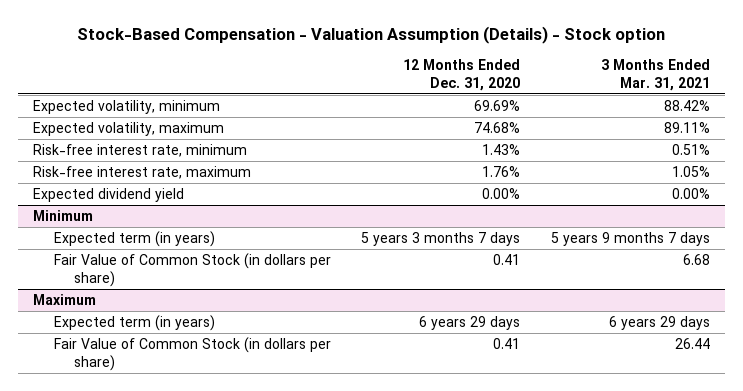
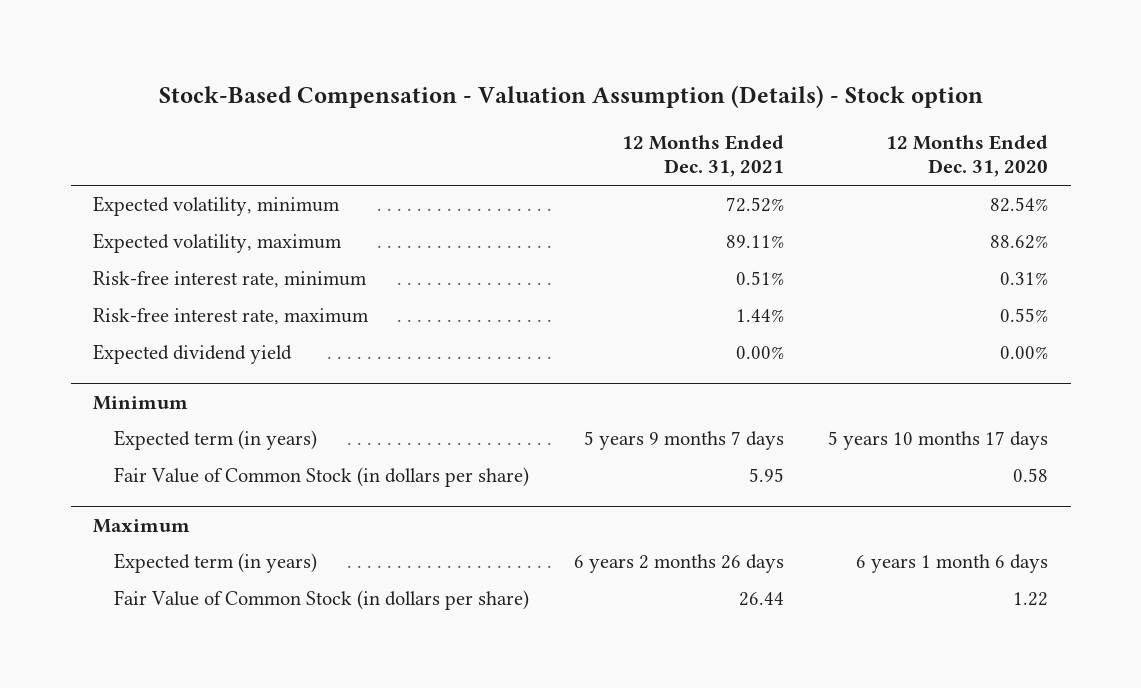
[600,58,710,91] 3 Months Ended Mar. 31, 2021 -> none
none -> [621,134,784,178] 12 Months Ended Dec. 31, 2021
[474,99,521,111] 69.69% -> [990,197,1049,213] 82.54%
[474,121,521,133] 74.68% -> [990,235,1049,250] 88.62%
[482,143,521,155] 1.43% -> [1000,272,1049,286] 0.31%
[482,165,521,177] 1.76% -> [1000,308,1049,323] 0.55%
[361,231,521,246] 5 years 3 months 7 days -> [828,431,1049,451] 5 years 10 months 17 days
[493,253,521,265] 0.41 -> [1013,468,1049,483] 0.58
[419,315,521,330] 6 years 29 days -> [856,554,1049,574] 6 years 1 month 6 days
[493,337,521,349] 0.41 -> [1013,592,1049,607] 1.22

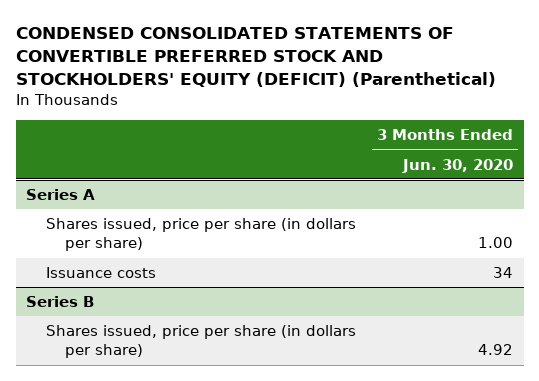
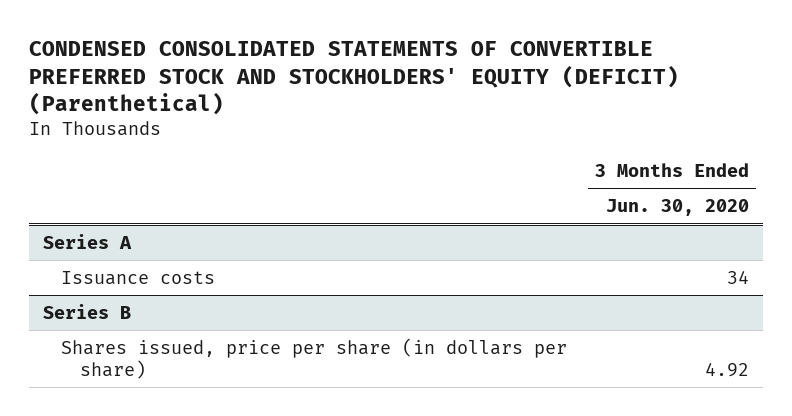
[45,218,356,252] Shares issued, price per share (in dollars per share) -> none

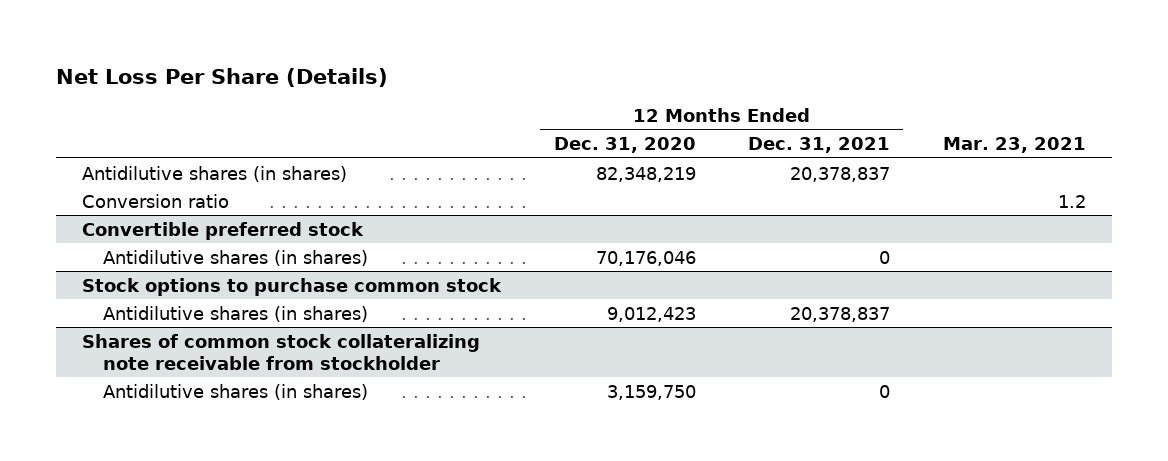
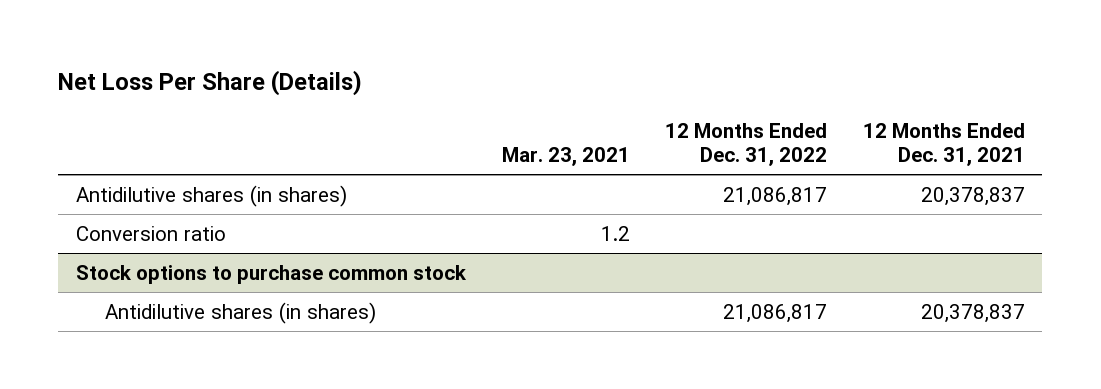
[553,137,696,154] Dec. 31, 2020 -> none
none -> [665,122,828,166] 12 Months Ended Dec. 31, 2022
[82,221,365,240] Convertible preferred stock -> none
[102,249,368,266] Antidilutive shares (in shares) -> none
[82,333,481,370] Shares of common stock collateralizing note receivable from stockholder -> none
[102,383,368,400] Antidilutive shares (in shares) -> none

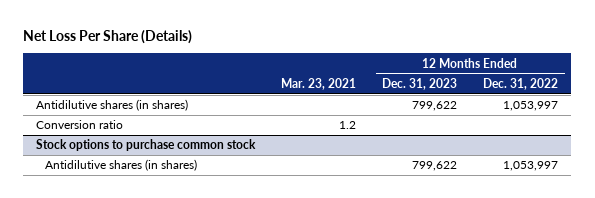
[862,122,1025,166] 12 Months Ended Dec. 31, 2021 -> none
none -> [382,77,458,90] Dec. 31, 2023
[723,186,828,206] 21,086,817 -> [503,101,559,112] 1,053,997
[723,303,828,323] 21,086,817 -> [503,161,559,172] 1,053,997

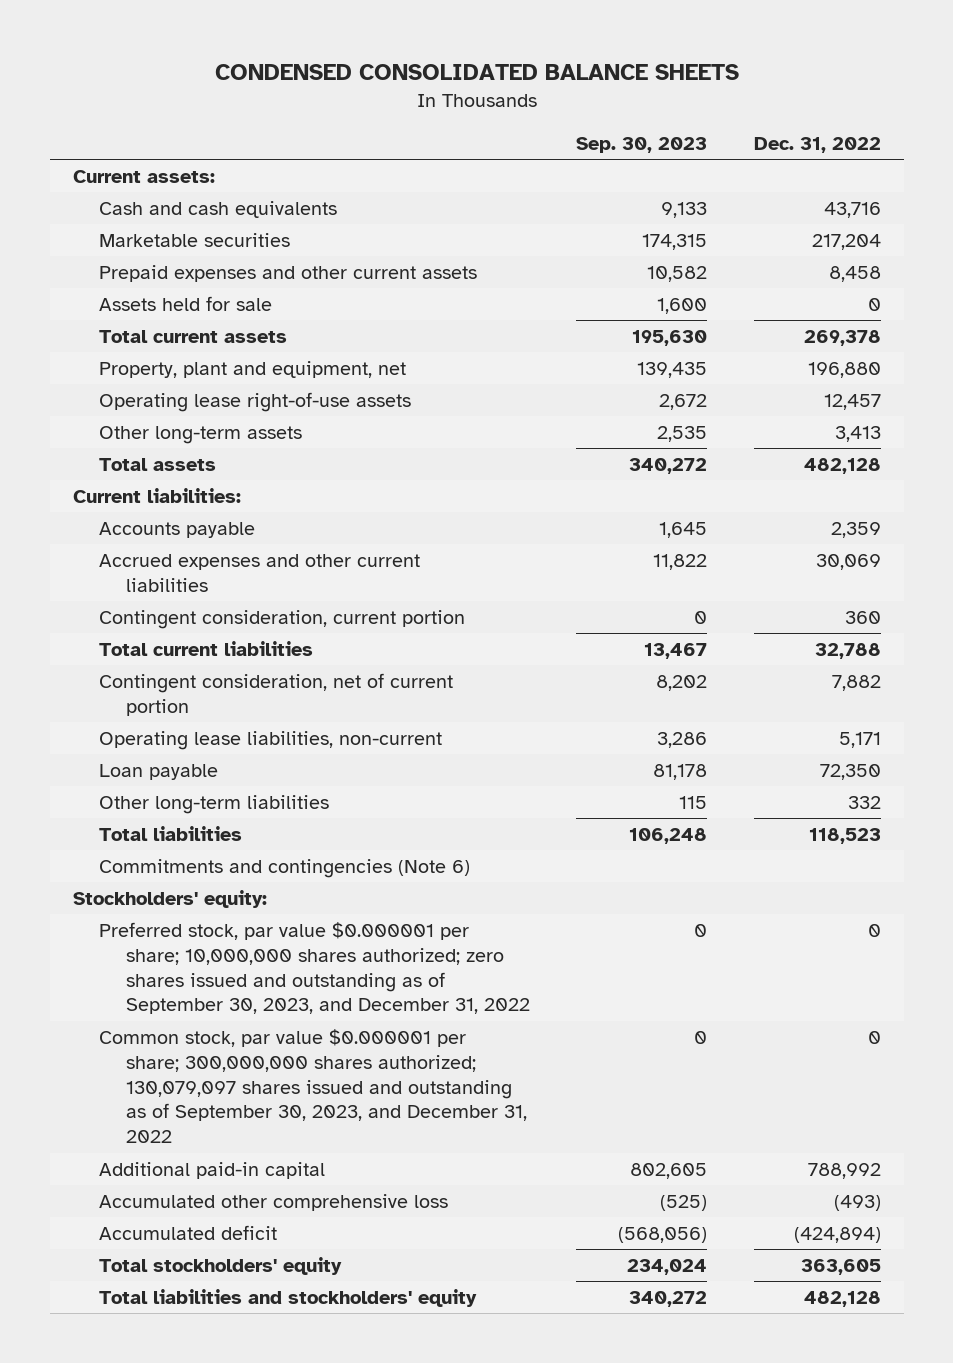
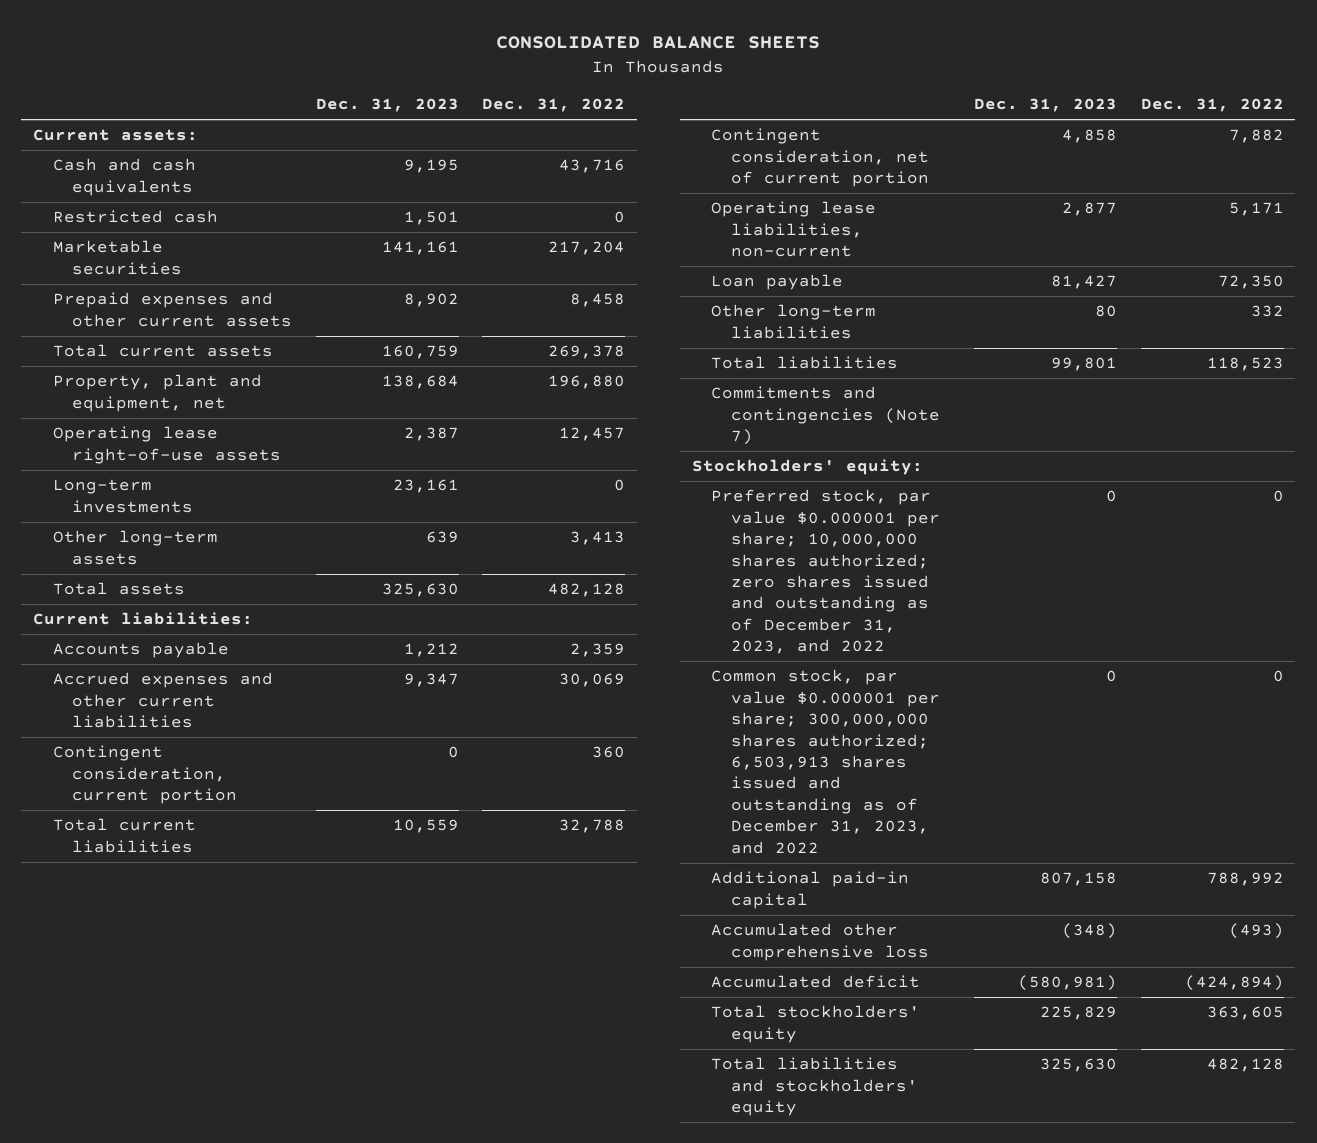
[214,64,739,81] CONDENSED CONSOLIDATED BALANCE SHEETS -> [496,36,821,50] CONSOLIDATED BALANCE SHEETS
[576,137,708,154] Sep. 30, 2023 -> none
none -> [315,98,459,113] Dec. 31, 2023
none -> [52,210,218,224] Restricted cash
[99,295,273,311] Assets held for sale -> none
none -> [52,479,194,513] Long-term investments
[99,858,471,878] Commitments and contingencies (Note 6) -> [711,386,940,446] Commitments and contingencies (Note 7)
[99,921,531,1015] Preferred stock, par value $0.000001 per share; 10,000,000 shares authorized; zero shares issued and outstanding as of September 30, 2023, and December 31, 2022 -> [711,489,940,655] Preferred stock, par value $0.000001 per share; 10,000,000 shares authorized; zero shares issued and outstanding as of December 31, 2023, and 2022
[99,1028,528,1144] Common stock, par value $0.000001 per share; 300,000,000 shares authorized; 130,079,097 shares issued and outstanding as of September 30, 2023, and December 31, 2022 -> [711,669,940,854] Common stock, par value $0.000001 per share; 300,000,000 shares authorized; 6,503,913 shares issued and outstanding as of December 31, 2023, and 2022

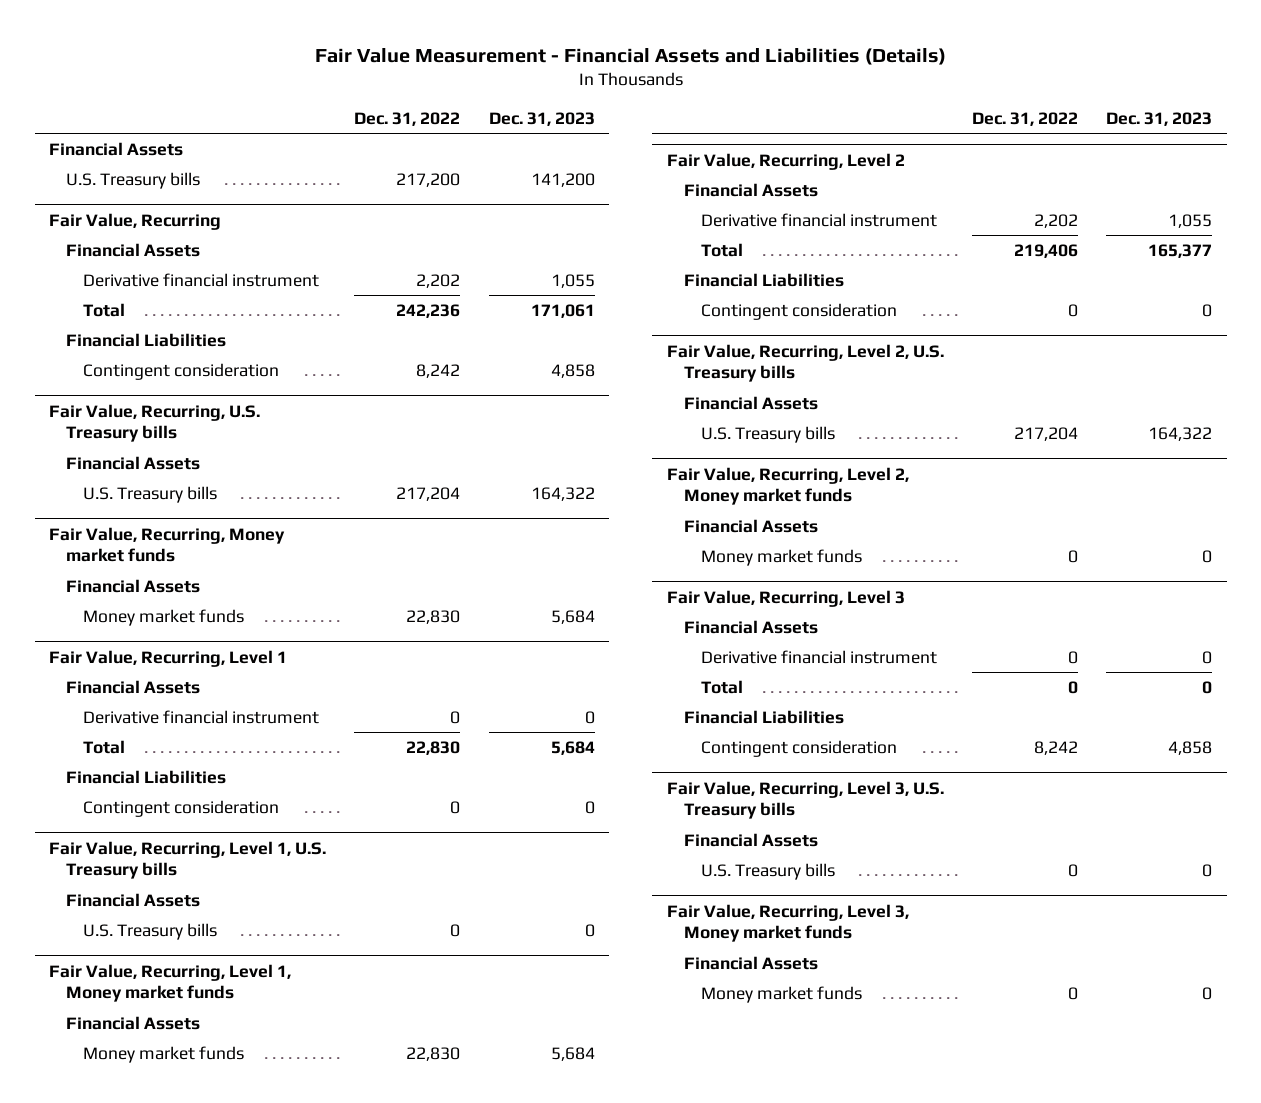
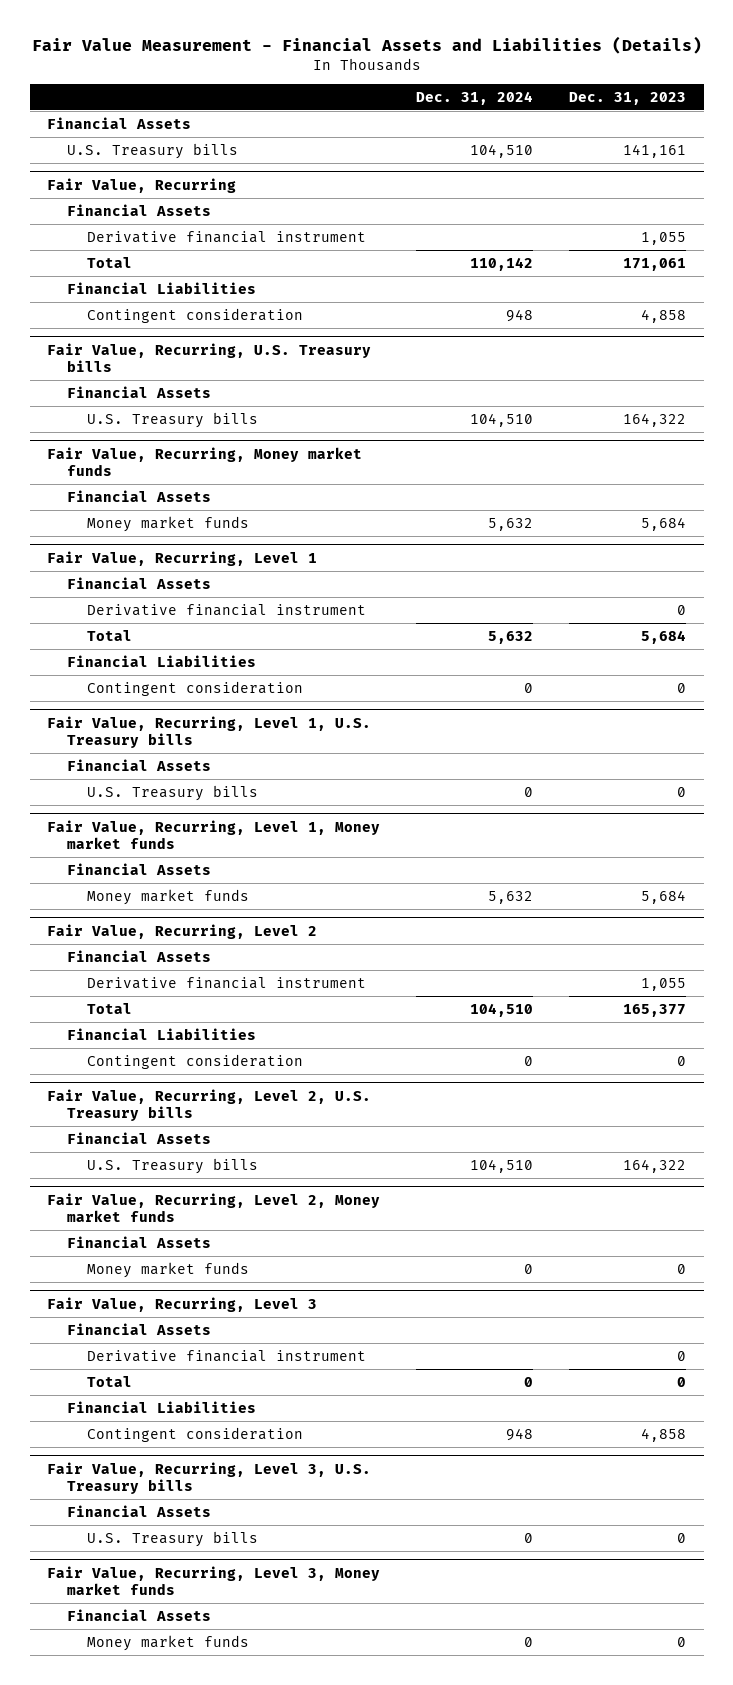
[354,111,461,126] Dec. 31, 2022 -> none
none -> [416,90,534,105] Dec. 31, 2024
[530,172,595,187] 141,200 -> [622,143,686,158] 141,161

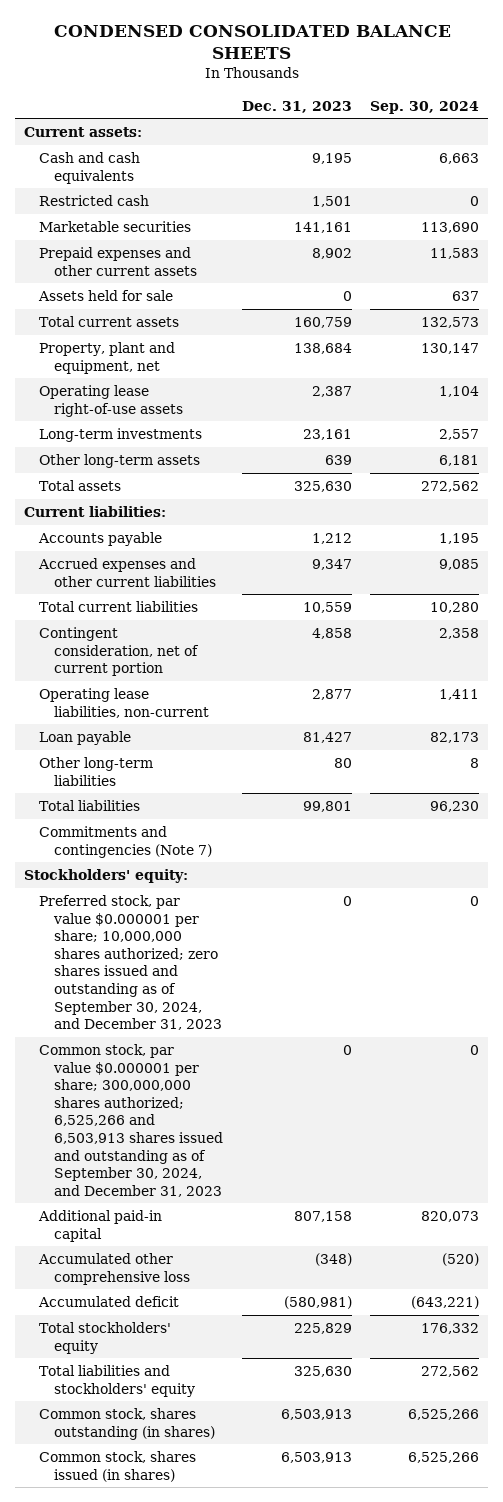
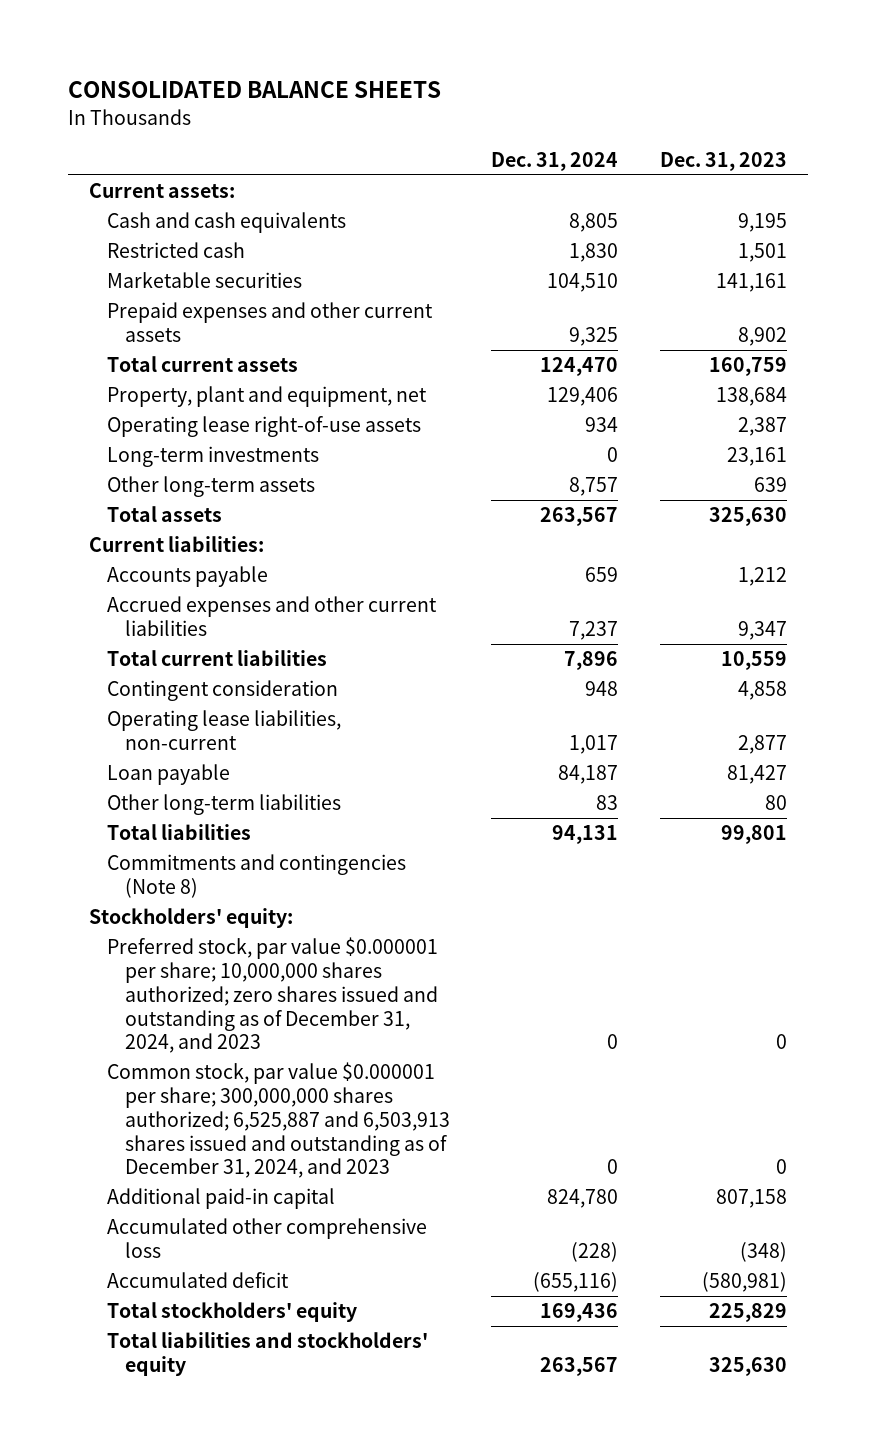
[53,25,451,60] CONDENSED CONSOLIDATED BALANCE SHEETS -> [67,81,441,99] CONSOLIDATED BALANCE SHEETS
[370,100,480,114] Sep. 30, 2024 -> none
none -> [491,151,619,171] Dec. 31, 2024
[38,289,174,301] Assets held for sale -> none
[39,626,200,677] Contingent consideration, net of current portion -> [106,680,338,702] Contingent consideration
[39,825,213,858] Commitments and contingencies (Note 7) -> [106,854,406,899] Commitments and contingencies (Note 8)
[39,894,223,1031] Preferred stock, par value $0.000001 per share; 10,000,000 shares authorized; zero shares issued and outstanding as of September 30, 2024, and December 31, 2023 -> [106,937,438,1054] Preferred stock, par value $0.000001 per share; 10,000,000 shares authorized; zero shares issued and outstanding as of December 31, 2024, and 2023
[39,1043,224,1197] Common stock, par value $0.000001 per share; 300,000,000 shares authorized; 6,525,266 and 6,503,913 shares issued and outstanding as of September 30, 2024, and December 31, 2023 -> [106,1062,450,1179] Common stock, par value $0.000001 per share; 300,000,000 shares authorized; 6,525,887 and 6,503,913 shares issued and outstanding as of December 31, 2024, and 2023
[39,1407,216,1440] Common stock, shares outstanding (in shares) -> none
[39,1450,197,1482] Common stock, shares issued (in shares) -> none

